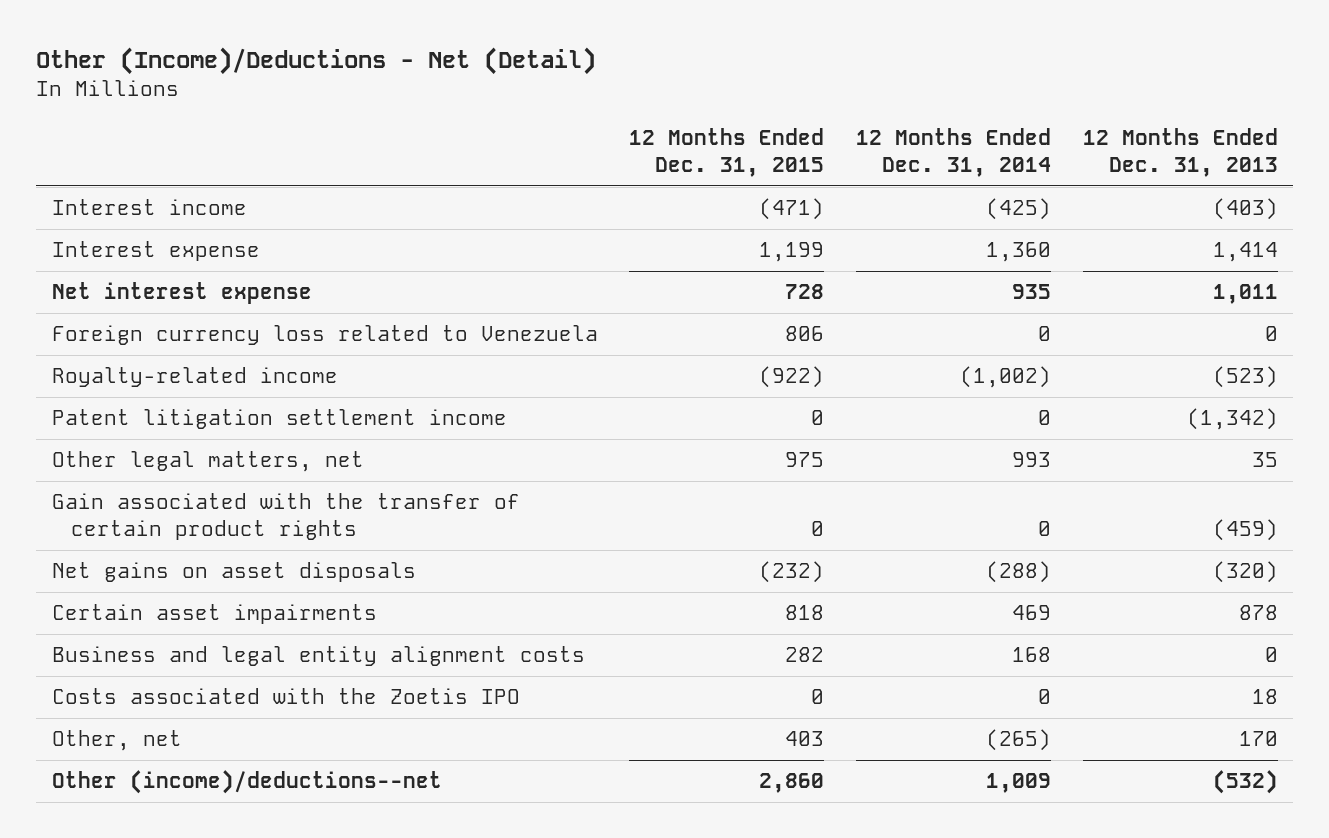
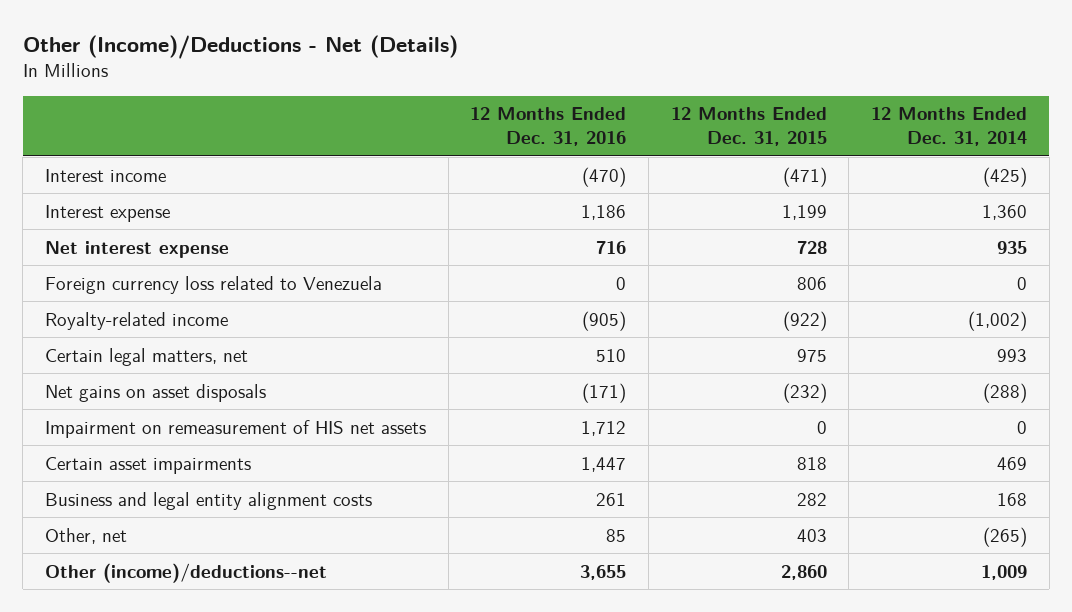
[35,47,596,76] Other (Income)/Deductions - Net (Detail) -> [22,34,458,59] Other (Income)/Deductions - Net (Details)
[1082,128,1278,177] 12 Months Ended Dec. 31, 2013 -> none
none -> [470,107,627,147] 12 Months Ended Dec. 31, 2016
[51,409,507,430] Patent litigation settlement income -> none
[51,493,520,540] Gain associated with the transfer of certain product rights -> none
[51,451,364,473] Other legal matters, net -> [45,347,249,366] Certain legal matters, net
none -> [45,419,427,438] Impairment on remeasurement of HIS net assets
[51,688,520,705] Costs associated with the Zoetis IPO -> none

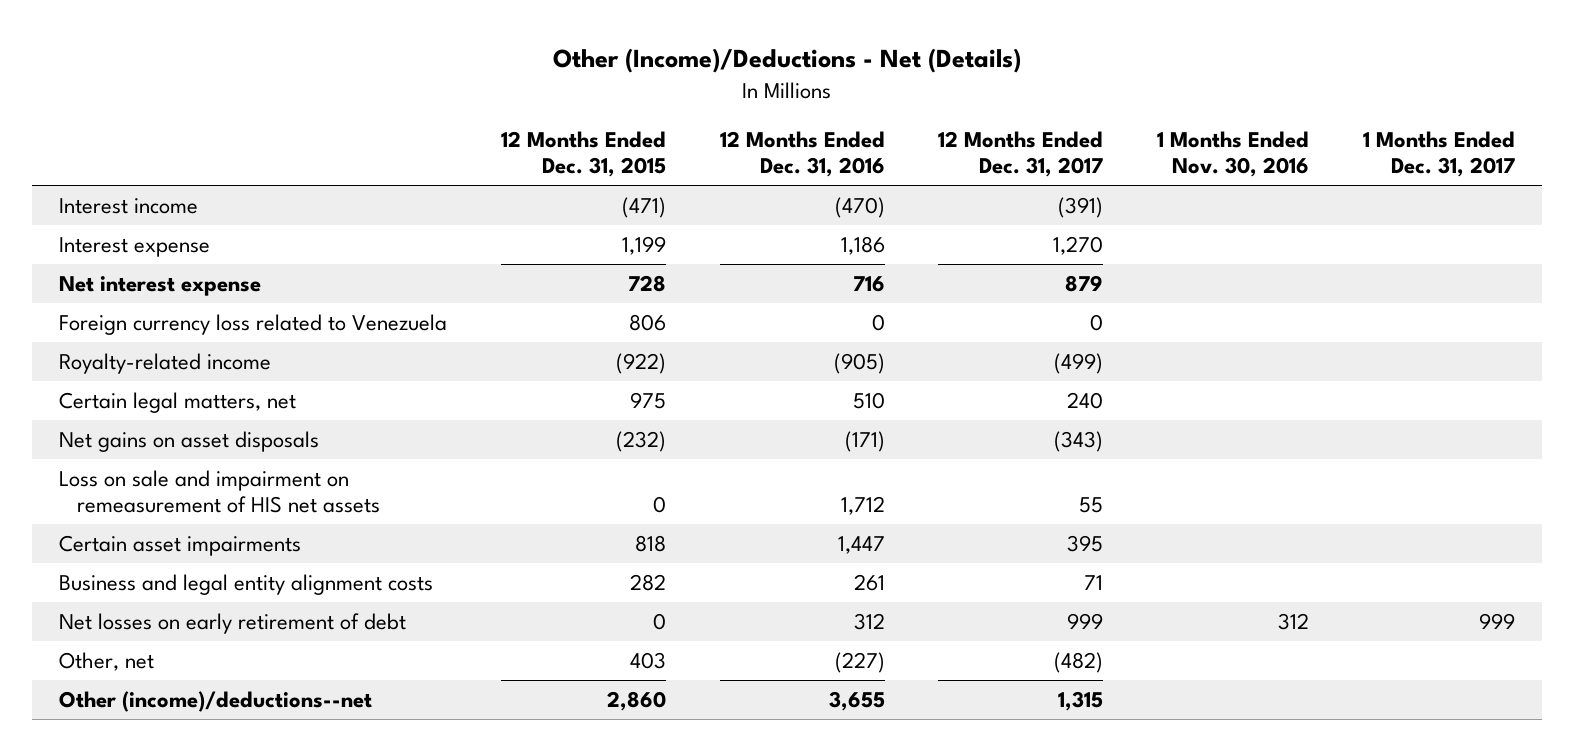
[870,107,1027,147] 12 Months Ended Dec. 31, 2014 -> none
none -> [938,131,1104,178] 12 Months Ended Dec. 31, 2017
none -> [1157,131,1310,178] 1 Months Ended Nov. 30, 2016
none -> [1362,131,1515,178] 1 Months Ended Dec. 31, 2017
[45,419,427,438] Impairment on remeasurement of HIS net assets -> [59,469,381,513] Loss on sale and impairment on remeasurement of HIS net assets
none -> [59,612,407,634] Net losses on early retirement of debt
[606,528,627,542] 85 -> [834,651,885,673] (227)

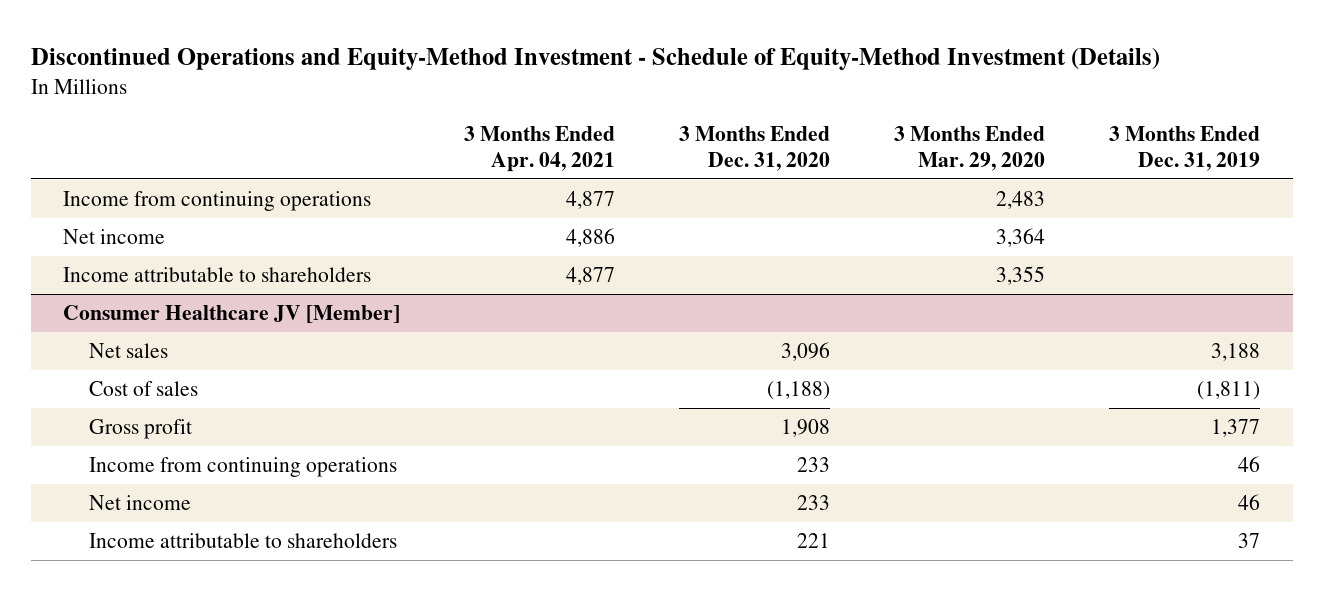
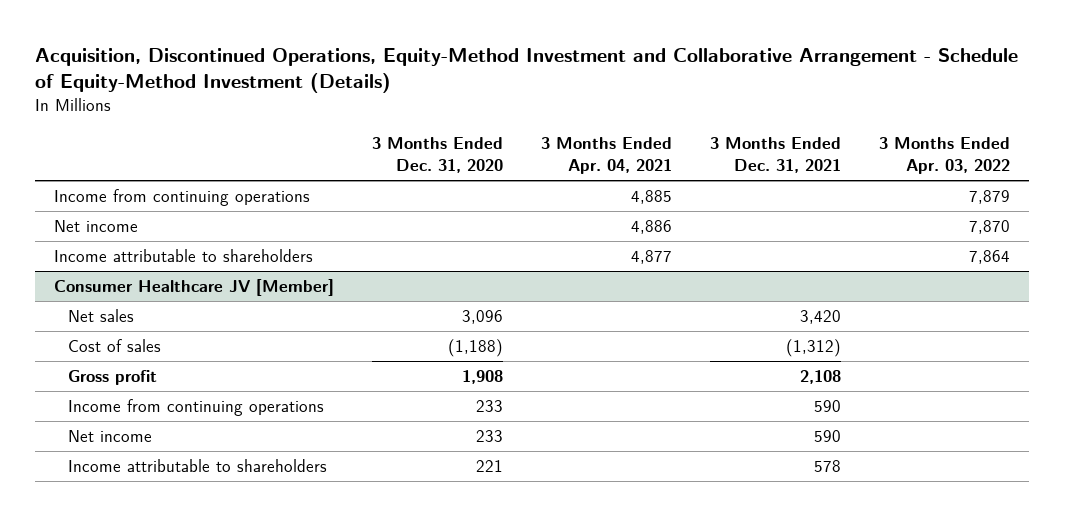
[31,47,1161,70] Discontinued Operations and Equity-Method Investment - Schedule of Equity-Method Investment (Details) -> [35,47,1019,94] Acquisition, Discontinued Operations, Equity-Method Investment and Collaborative Arrangement - Schedule of Equity-Method Investment (Details)
[894,126,1046,171] 3 Months Ended Mar. 29, 2020 -> none
[1109,126,1261,171] 3 Months Ended Dec. 31, 2019 -> none
none -> [710,137,842,174] 3 Months Ended Dec. 31, 2021
none -> [879,137,1011,175] 3 Months Ended Apr. 03, 2022
[566,191,616,210] 4,877 -> [631,190,673,205] 4,885

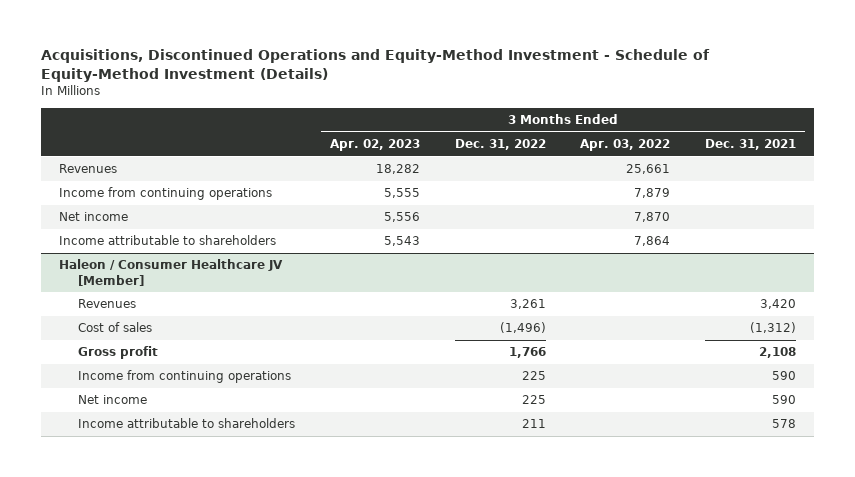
[35,47,1019,94] Acquisition, Discontinued Operations, Equity-Method Investment and Collaborative Arrangement - Schedule of Equity-Method Investment (Details) -> [41,49,711,82] Acquisitions, Discontinued Operations and Equity-Method Investment - Schedule of Equity-Method Investment (Details)
[372,137,504,174] 3 Months Ended Dec. 31, 2020 -> none
[541,137,673,175] 3 Months Ended Apr. 04, 2021 -> none
none -> [329,139,420,152] Apr. 02, 2023
none -> [454,139,546,151] Dec. 31, 2022
none -> [58,164,117,174] Revenues
[54,279,335,297] Consumer Healthcare JV [Member] -> [58,259,283,286] Haleon / Consumer Healthcare JV [Member]
[68,309,135,323] Net sales -> [77,299,136,309] Revenues

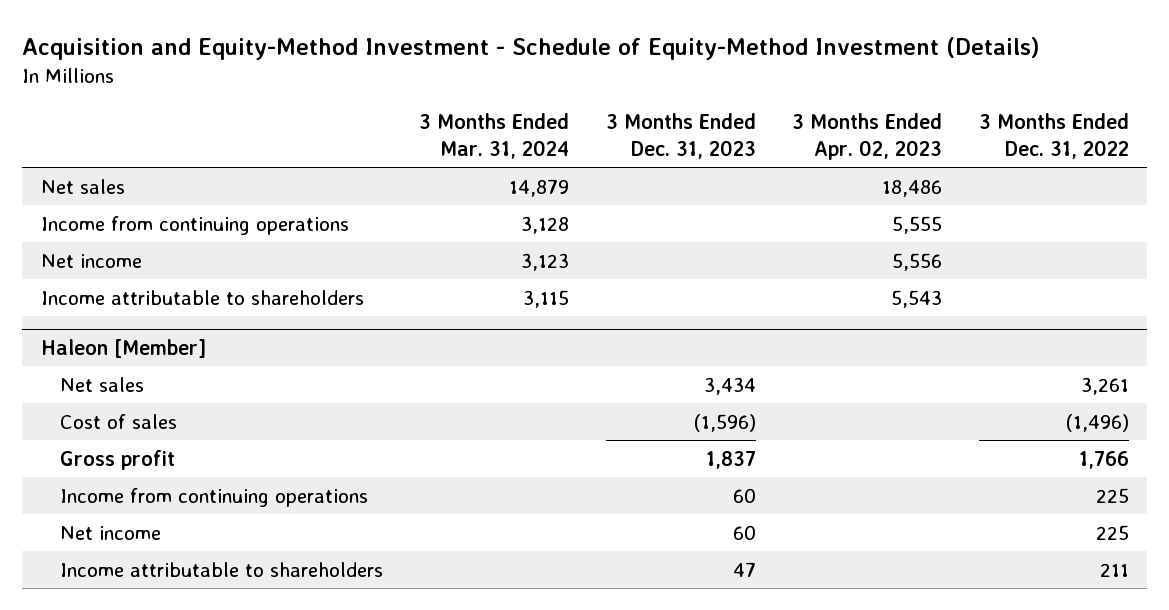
[41,49,711,82] Acquisitions, Discontinued Operations and Equity-Method Investment - Schedule of Equity-Method Investment (Details) -> [22,36,1041,60] Acquisition and Equity-Method Investment - Schedule of Equity-Method Investment (Details)
[580,139,671,152] Apr. 03, 2022 -> none
[705,139,797,151] Dec. 31, 2021 -> none
none -> [419,113,570,159] 3 Months Ended Mar. 31, 2024
none -> [605,113,756,159] 3 Months Ended Dec. 31, 2023
[58,164,117,174] Revenues -> none
none -> [40,178,125,194] Net sales
[58,259,283,286] Haleon / Consumer Healthcare JV [Member] -> none
none -> [40,338,206,358] Haleon [Member]
[77,299,136,309] Revenues -> [60,376,145,392] Net sales

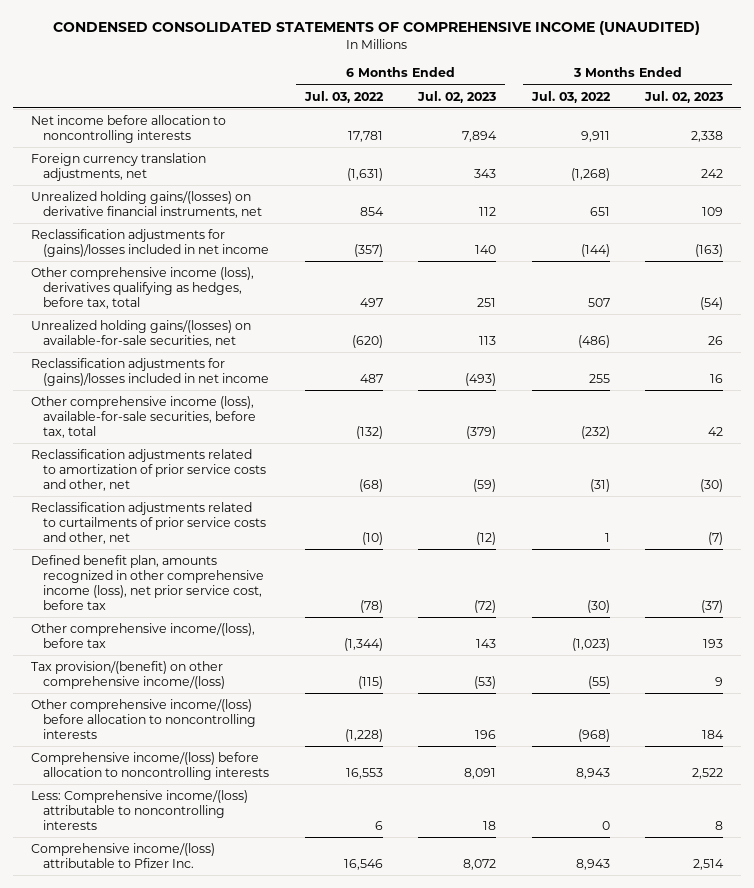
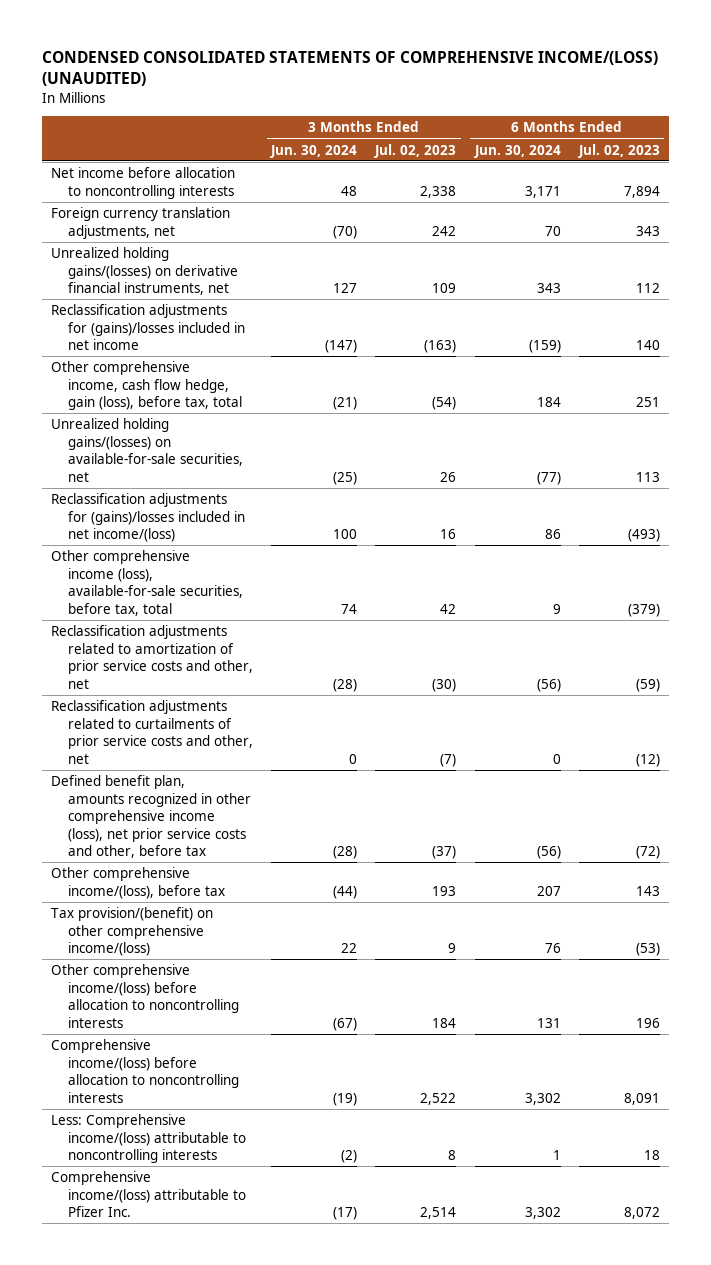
[52,21,700,36] CONDENSED CONSOLIDATED STATEMENTS OF COMPREHENSIVE INCOME (UNAUDITED) -> [41,50,658,87] CONDENSED CONSOLIDATED STATEMENTS OF COMPREHENSIVE INCOME/(LOSS) (UNAUDITED)
[303,90,384,103] Jul. 03, 2022 -> none
[530,90,611,103] Jul. 03, 2022 -> none
none -> [270,144,358,158] Jun. 30, 2024
none -> [473,144,561,158] Jun. 30, 2024
[30,267,254,309] Other comprehensive income (loss), derivatives qualifying as hedges, before tax, total -> [50,361,242,411] Other comprehensive income, cash flow hedge, gain (loss), before tax, total
[30,358,270,386] Reclassification adjustments for (gains)/losses included in net income -> [50,493,245,543] Reclassification adjustments for (gains)/losses included in net income/(loss)
[30,555,265,610] Defined benefit plan, amounts recognized in other comprehensive income (loss), net prior service cost, before tax -> [50,775,251,859] Defined benefit plan, amounts recognized in other comprehensive income (loss), net prior service costs and other, before tax

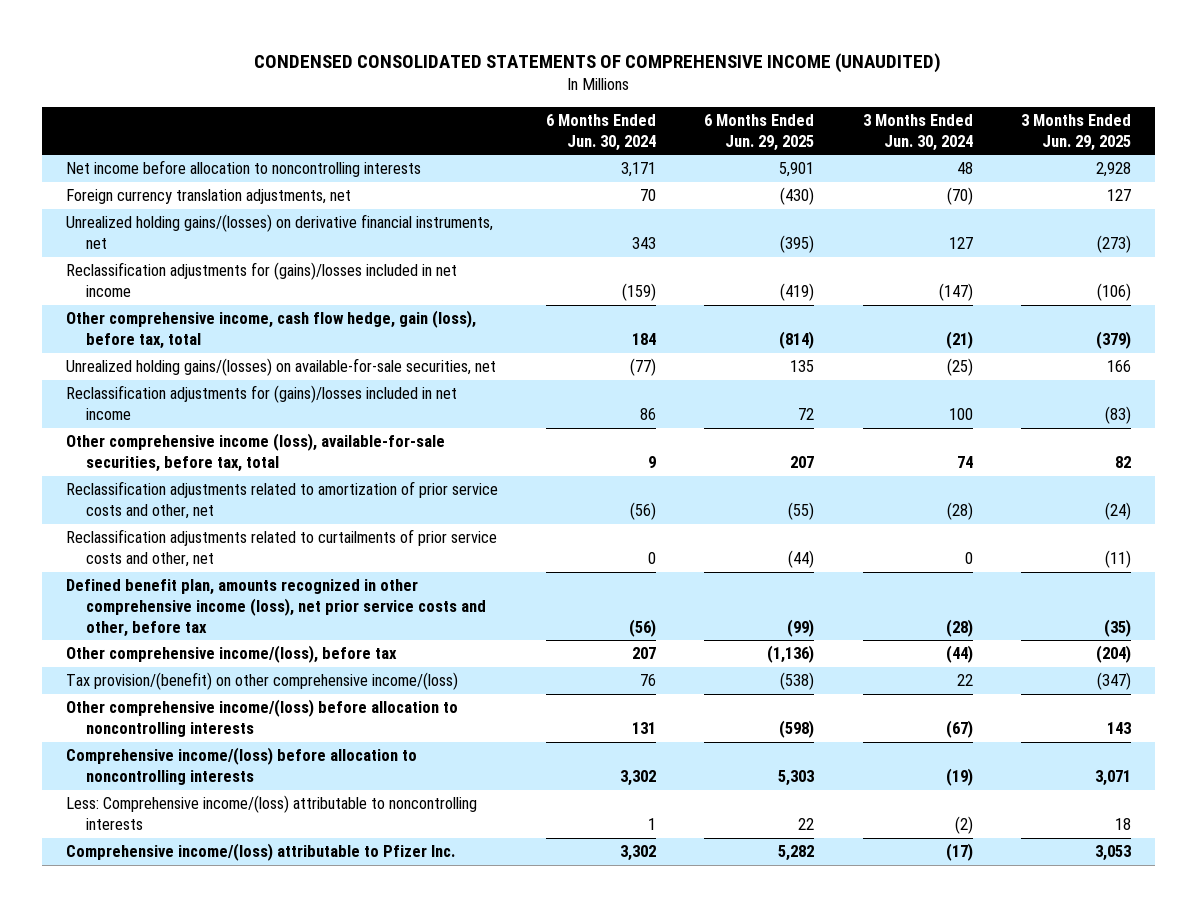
[41,50,658,87] CONDENSED CONSOLIDATED STATEMENTS OF COMPREHENSIVE INCOME/(LOSS) (UNAUDITED) -> [254,52,942,73] CONDENSED CONSOLIDATED STATEMENTS OF COMPREHENSIVE INCOME (UNAUDITED)
[374,143,457,158] Jul. 02, 2023 -> none
[577,143,660,158] Jul. 02, 2023 -> none
none -> [704,113,815,151] 6 Months Ended Jun. 29, 2025
none -> [1020,113,1131,151] 3 Months Ended Jun. 29, 2025
[50,493,245,543] Reclassification adjustments for (gains)/losses included in net income/(loss) -> [65,385,457,421] Reclassification adjustments for (gains)/losses included in net income

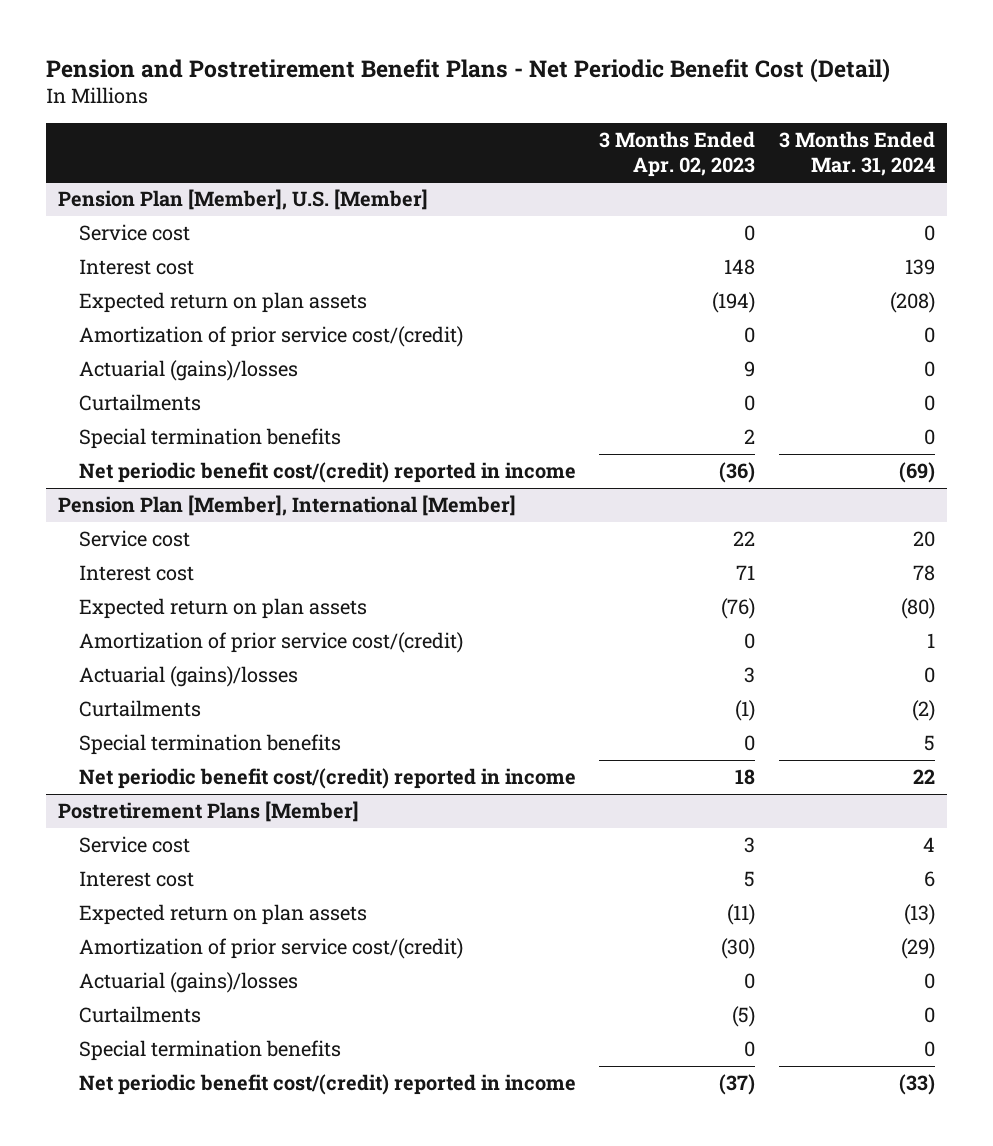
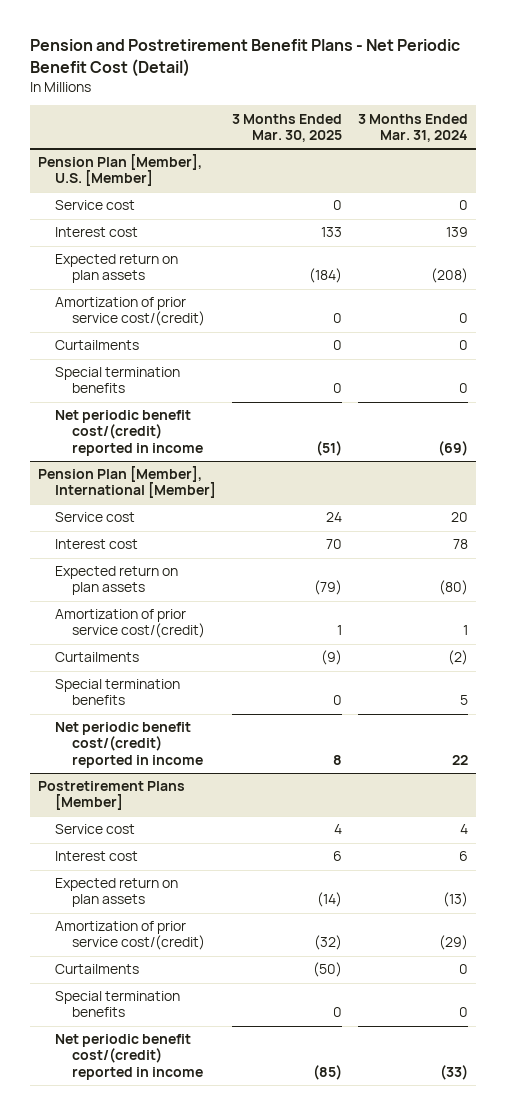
[599,131,756,177] 3 Months Ended Apr. 02, 2023 -> none
none -> [231,113,342,142] 3 Months Ended Mar. 30, 2025
[78,360,298,382] Actuarial (gains)/losses -> none
[78,666,298,688] Actuarial (gains)/losses -> none
[78,972,298,994] Actuarial (gains)/losses -> none

